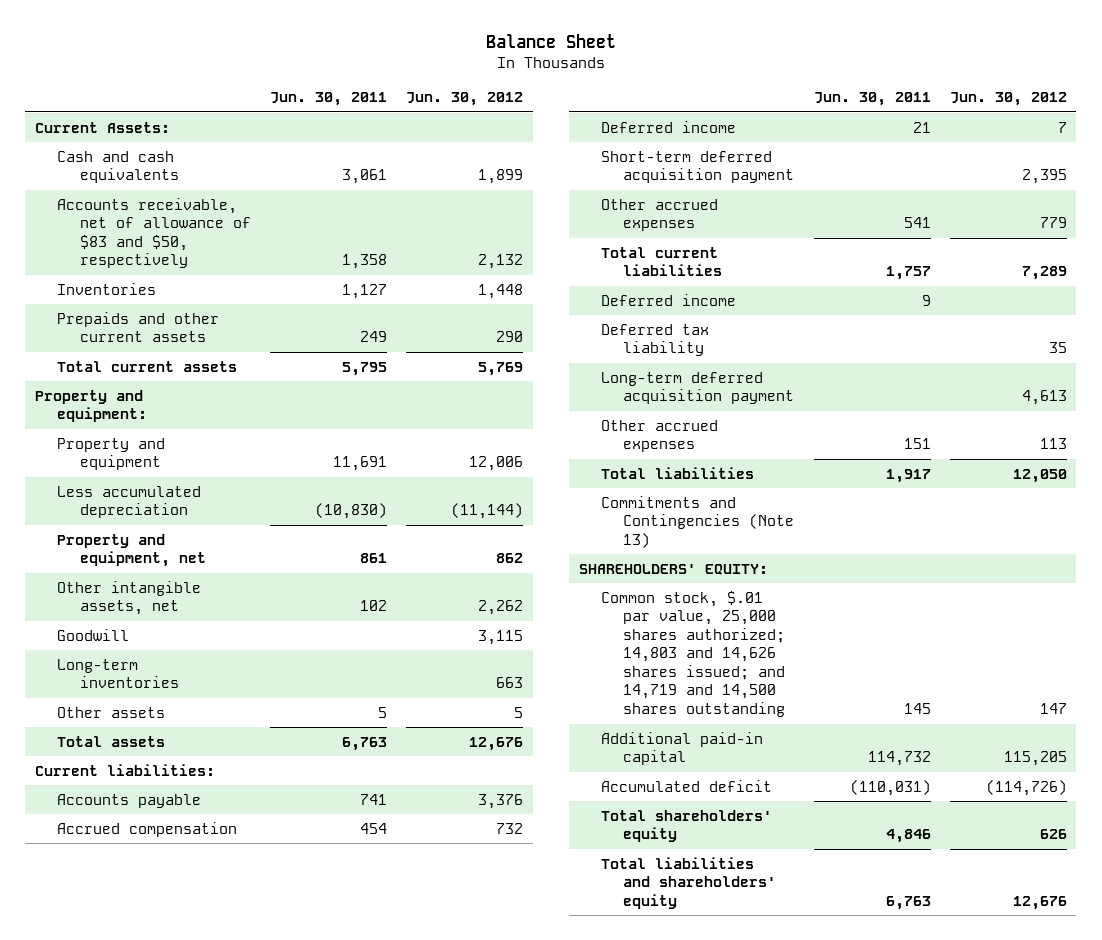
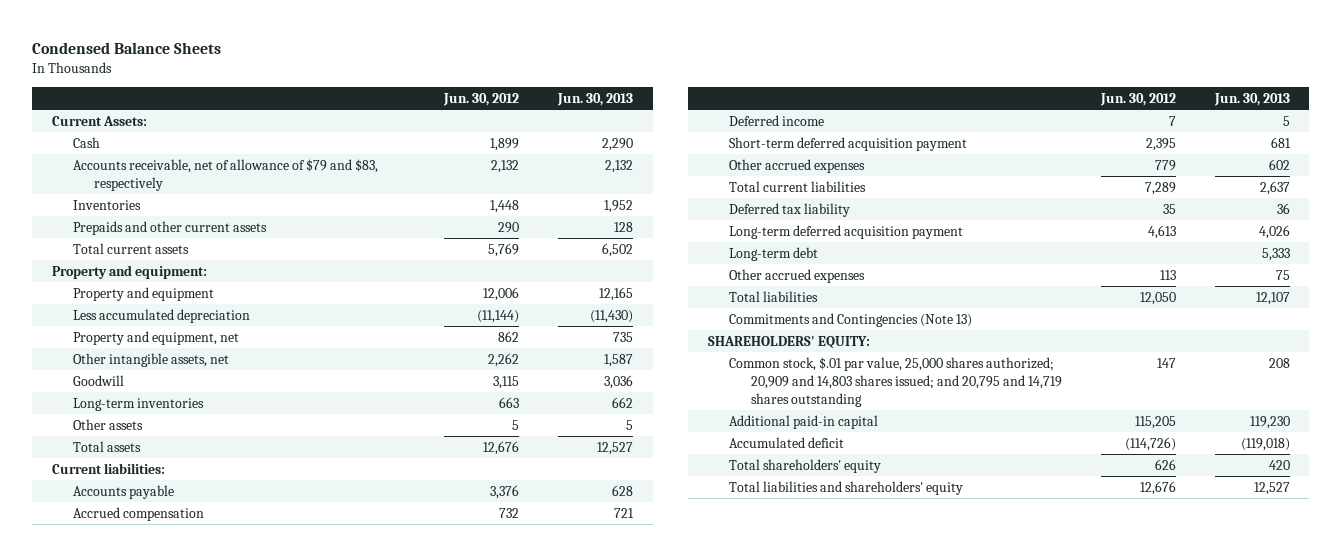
[485,34,616,49] Balance Sheet -> [31,41,221,54] Condensed Balance Sheets
[269,92,387,107] Jun. 30, 2011 -> none
none -> [557,92,634,106] Jun. 30, 2013
[57,150,179,184] Cash and cash equivalents -> [72,136,100,148] Cash
[57,197,251,269] Accounts receivable, net of allowance of $83 and $50, respectively -> [72,158,378,191] Accounts receivable, net of allowance of $79 and $83, respectively
[601,293,737,306] Deferred income -> none
none -> [729,246,819,261] Long-term debt
[601,590,786,717] Common stock, $.01 par value, 25,000 shares authorized; 14,803 and 14,626 shares issued; and 14,719 and 14,500 shares outstanding -> [729,356,1062,408] Common stock, $.01 par value, 25,000 shares authorized; 20,909 and 14,803 shares issued; and 20,795 and 14,719 shares outstanding

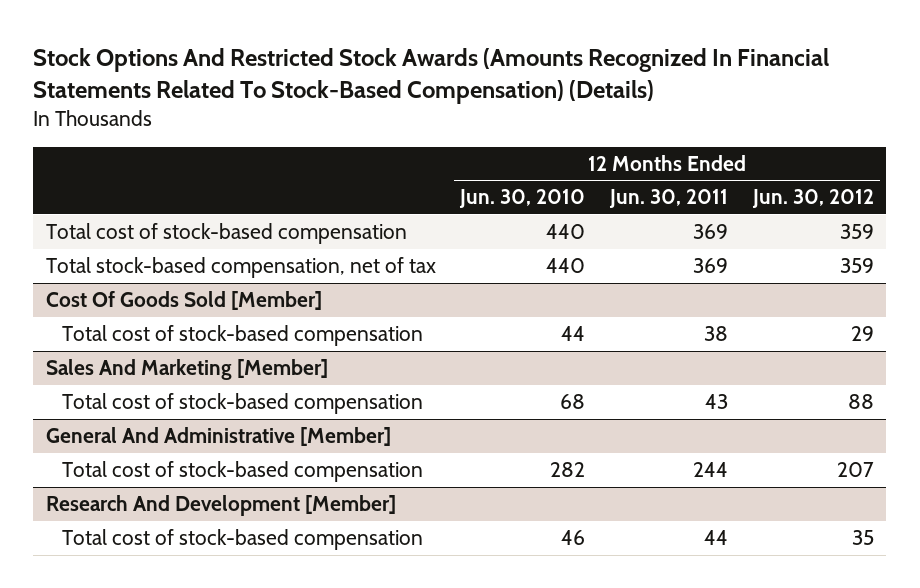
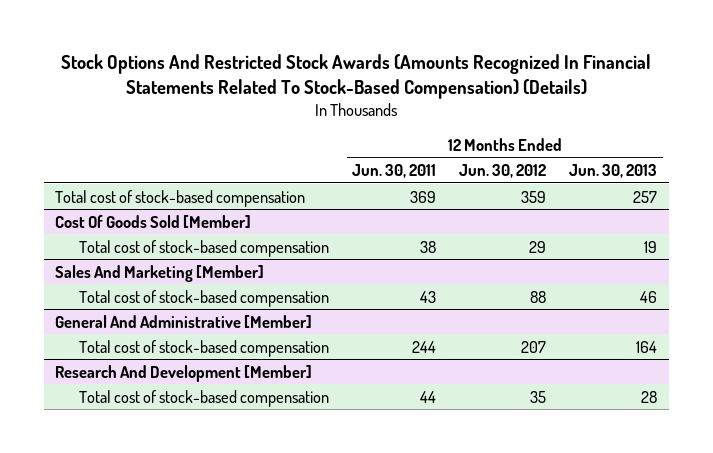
[459,189,586,209] Jun. 30, 2010 -> none
none -> [569,164,658,179] Jun. 30, 2013
[45,257,436,279] Total stock-based compensation, net of tax -> none

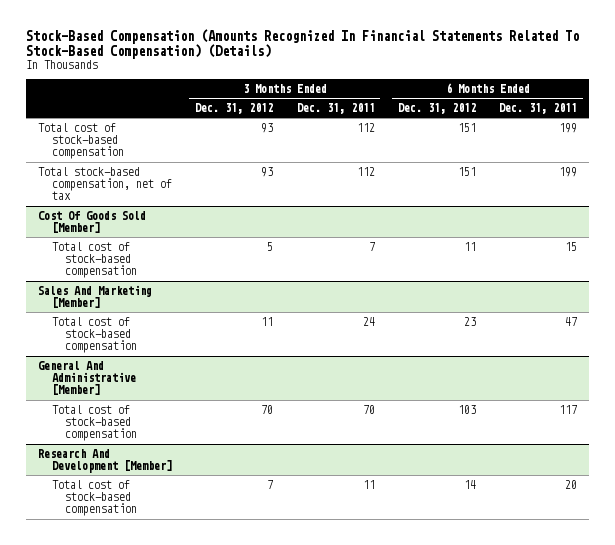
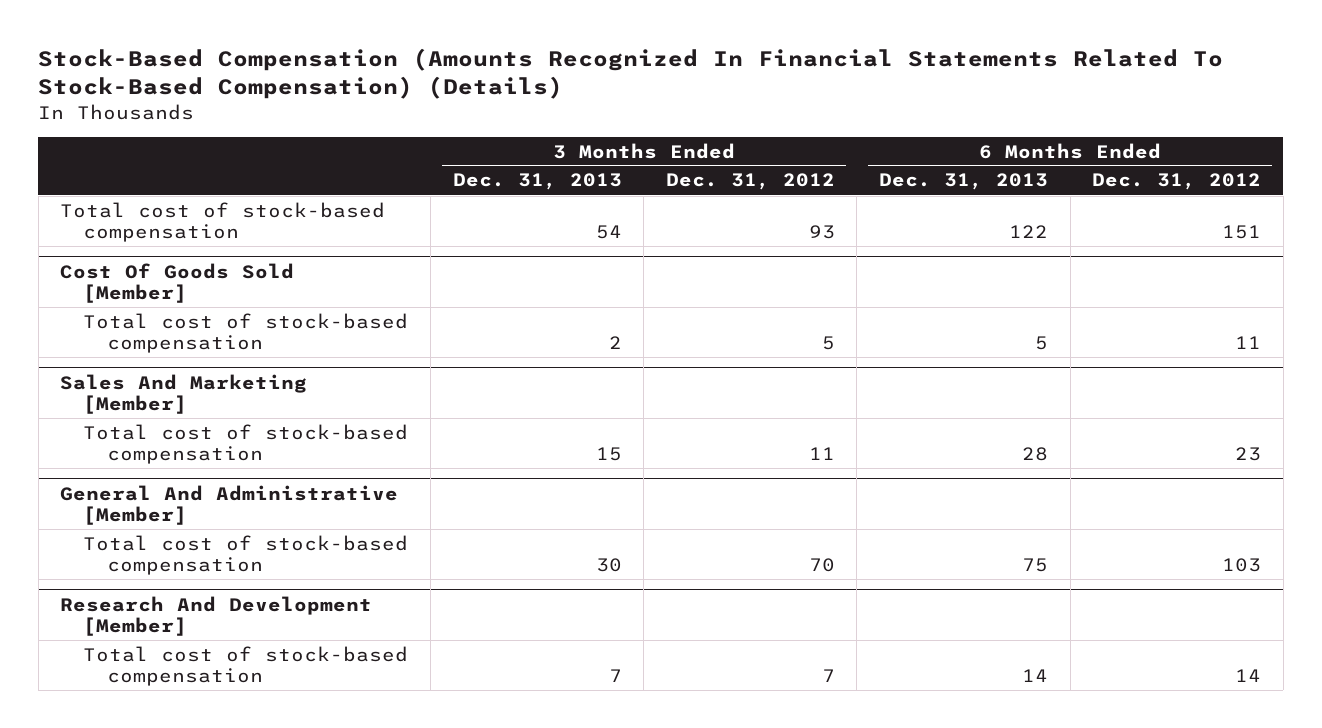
[296,103,375,115] Dec. 31, 2011 -> none
[499,103,578,115] Dec. 31, 2011 -> none
none -> [452,173,622,191] Dec. 31, 2013
none -> [879,173,1049,191] Dec. 31, 2013
[37,166,172,201] Total stock-based compensation, net of tax -> none

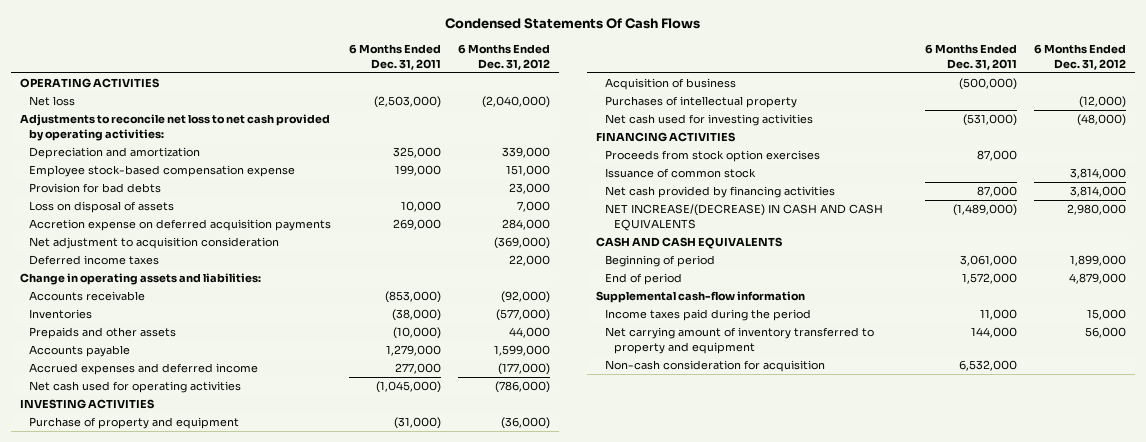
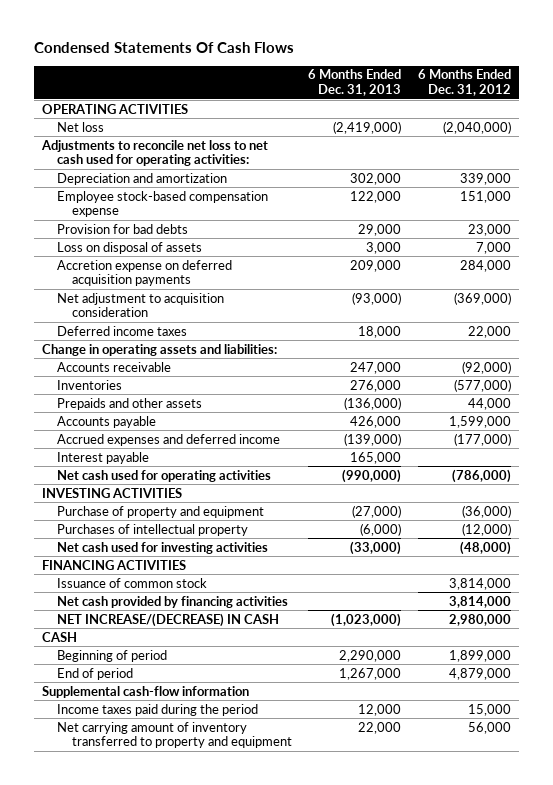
[348,44,441,70] 6 Months Ended Dec. 31, 2011 -> none
none -> [308,69,402,96] 6 Months Ended Dec. 31, 2013
[19,114,330,141] Adjustments to reconcile net loss to net cash provided by operating activities: -> [40,139,268,167] Adjustments to reconcile net loss to net cash used for operating activities:
none -> [56,451,149,464] Interest payable
[604,78,736,91] Acquisition of business -> none
[604,150,820,163] Proceeds from stock option exercises -> none
[604,204,883,231] NET INCREASE/(DECREASE) IN CASH AND CASH EQUIVALENTS -> [56,612,279,627] NET INCREASE/(DECREASE) IN CASH
[595,237,782,250] CASH AND CASH EQUIVALENTS -> [41,631,77,642] CASH
[604,360,825,373] Non-cash consideration for acquisition -> none

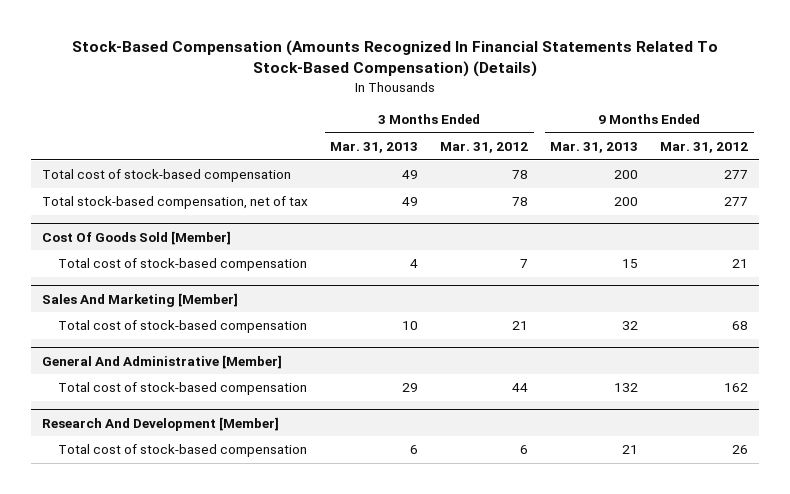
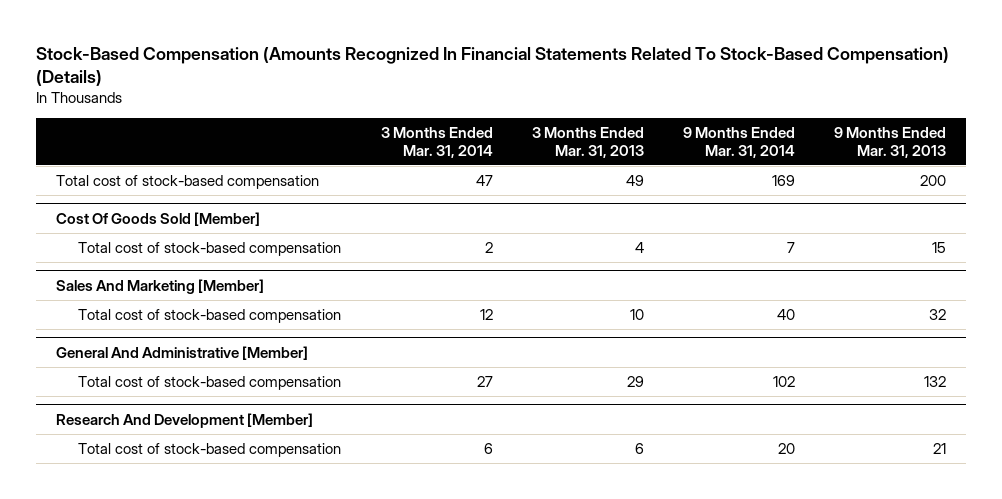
[440,141,529,153] Mar. 31, 2012 -> none
[660,141,749,153] Mar. 31, 2012 -> none
none -> [380,127,493,158] 3 Months Ended Mar. 31, 2014
none -> [683,127,796,158] 9 Months Ended Mar. 31, 2014
[42,196,309,210] Total stock-based compensation, net of tax -> none

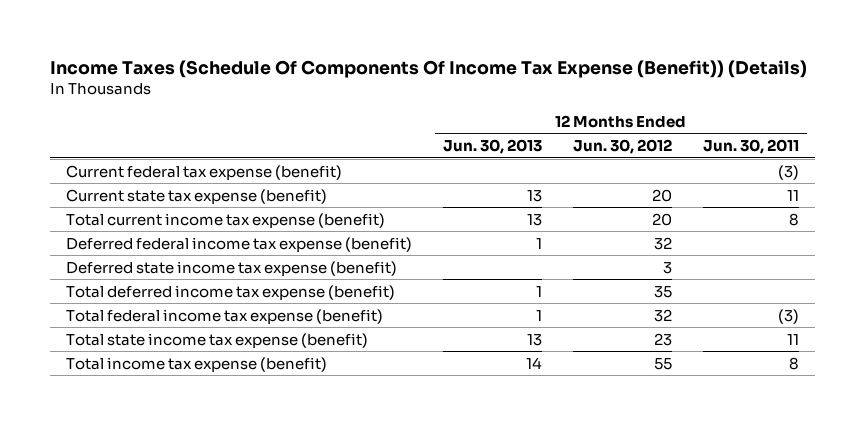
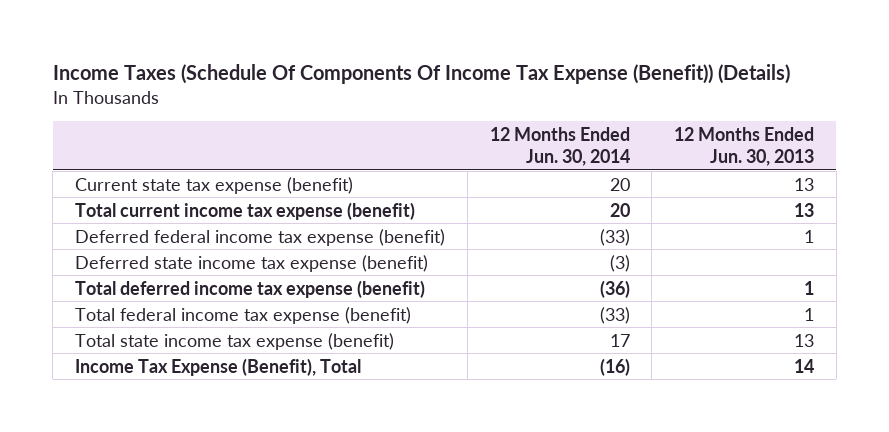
[572,139,672,155] Jun. 30, 2012 -> none
[703,139,800,155] Jun. 30, 2011 -> none
none -> [489,126,630,166] 12 Months Ended Jun. 30, 2014
[65,164,342,180] Current federal tax expense (benefit) -> none
[65,356,327,372] Total income tax expense (benefit) -> [75,357,362,376] Income Tax Expense (Benefit), Total

